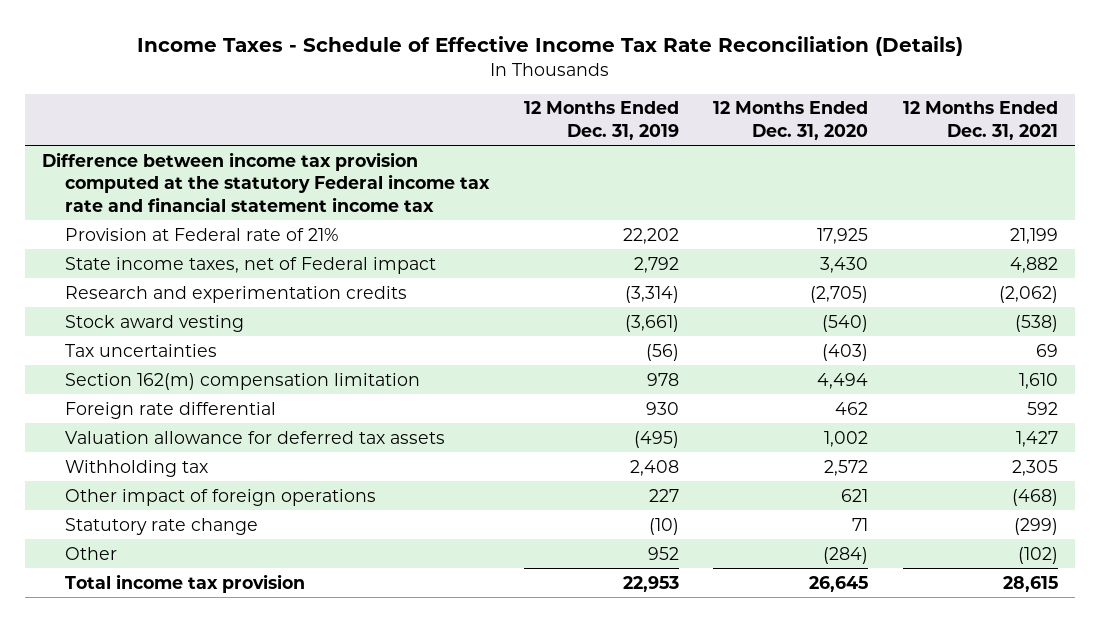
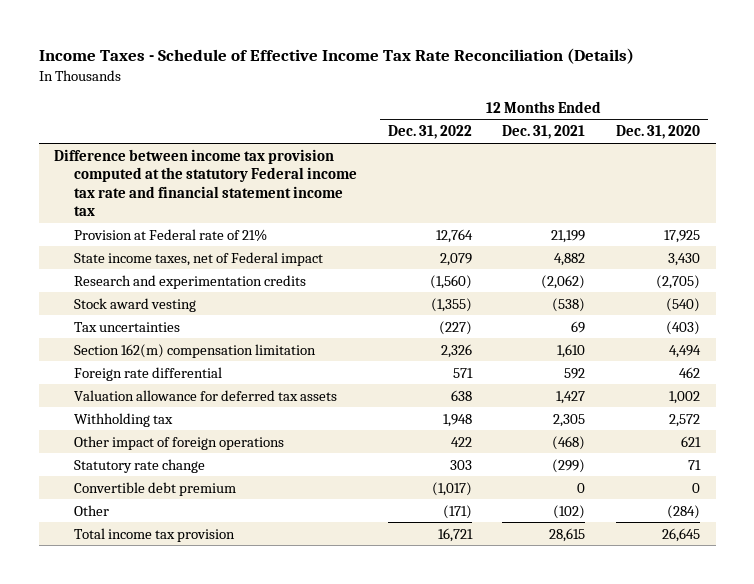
[523,101,679,140] 12 Months Ended Dec. 31, 2019 -> none
none -> [387,125,472,140] Dec. 31, 2022
none -> [73,481,236,496] Convertible debt premium

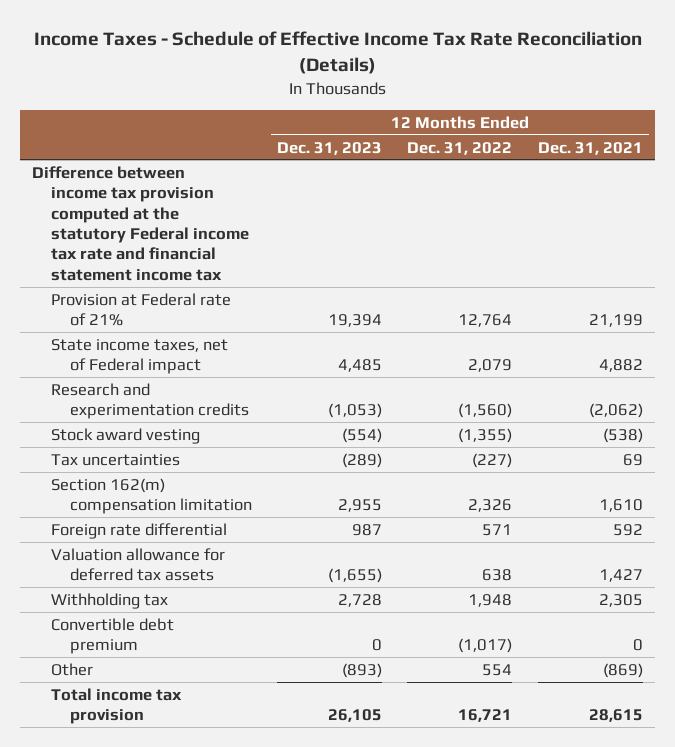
[616,125,701,140] Dec. 31, 2020 -> none
none -> [277,141,383,155] Dec. 31, 2023
[73,435,284,450] Other impact of foreign operations -> none
[73,458,205,473] Statutory rate change -> none
[442,504,472,519] (171) -> [482,663,513,676] 554
[553,504,586,519] (102) -> [602,662,643,678] (869)

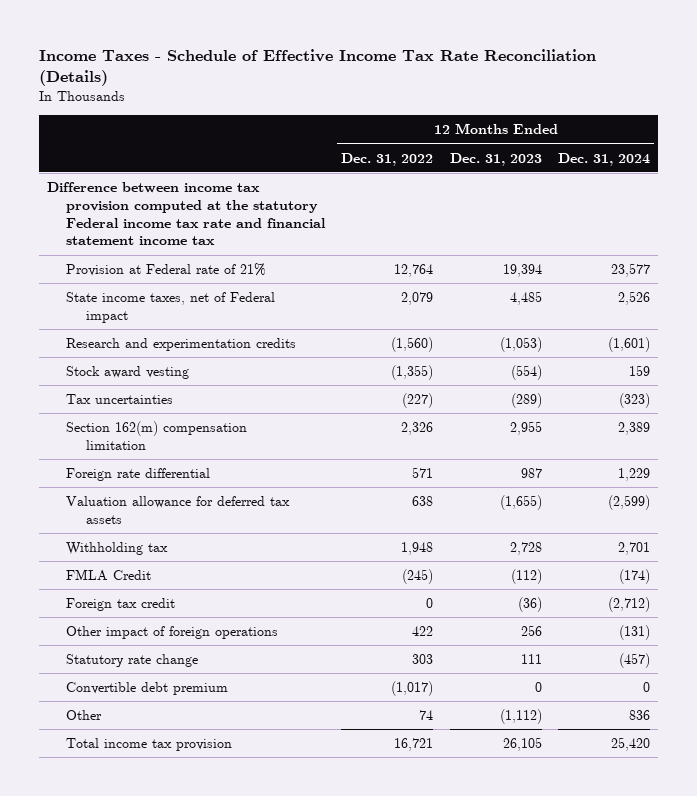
[537,141,643,155] Dec. 31, 2021 -> none
none -> [557,152,650,166] Dec. 31, 2024
none -> [66,568,152,581] FMLA Credit
none -> [66,597,176,611] Foreign tax credit
none -> [66,625,279,639] Other impact of foreign operations
none -> [66,653,199,667] Statutory rate change
[342,662,383,678] (893) -> [499,708,542,724] (1,112)
[482,663,513,676] 554 -> [419,709,434,720] 74

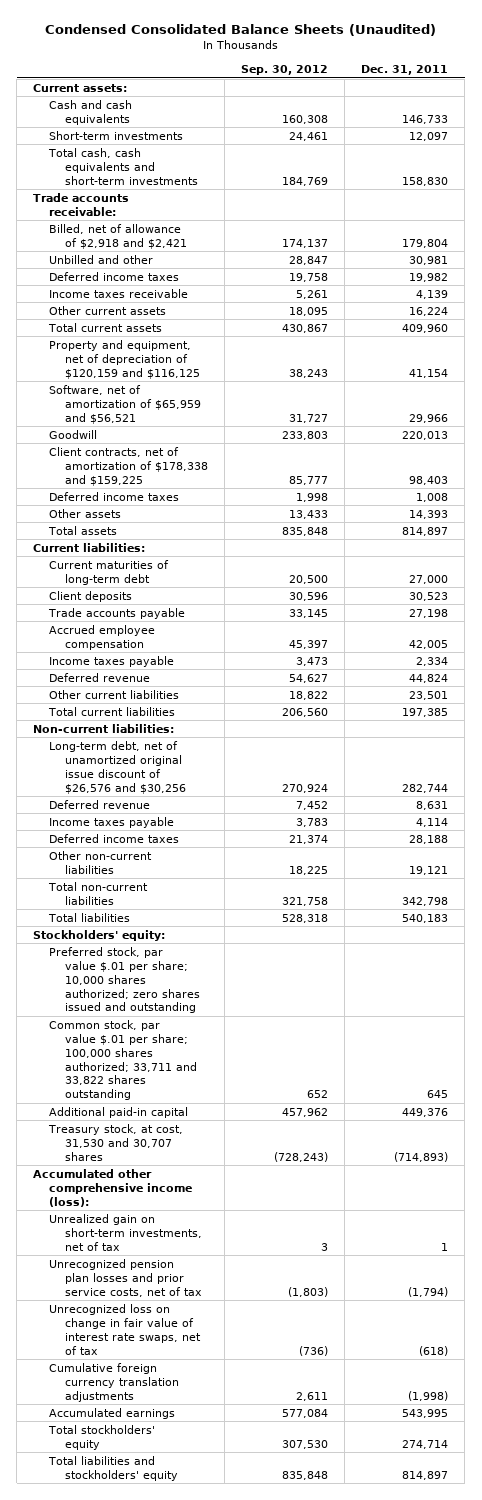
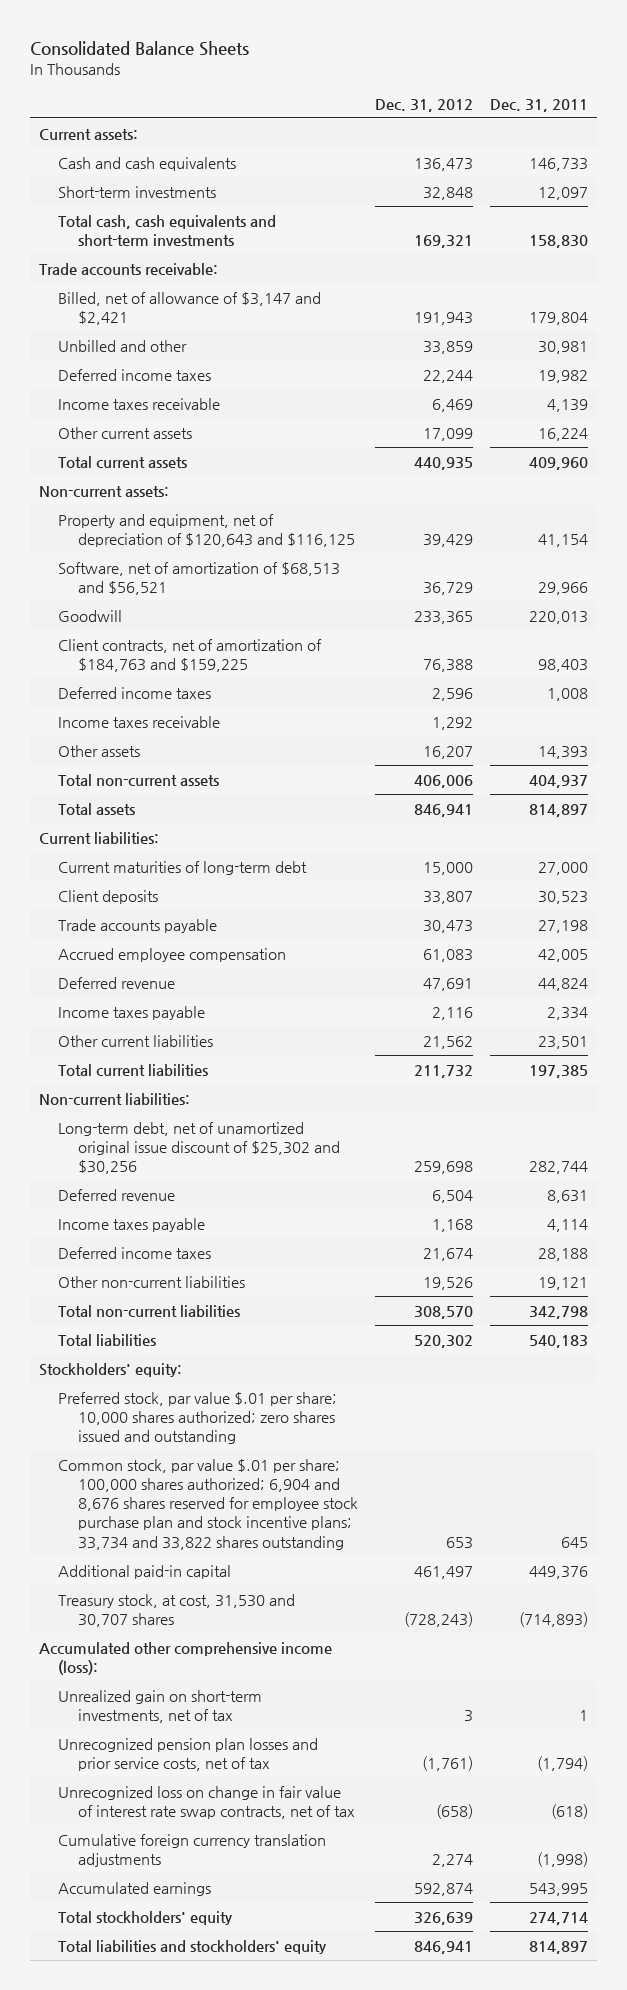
[44,24,436,37] Condensed Consolidated Balance Sheets (Unaudited) -> [30,40,250,56] Consolidated Balance Sheets
[241,65,329,76] Sep. 30, 2012 -> none
none -> [374,98,473,112] Dec. 31, 2012
[49,223,188,249] Billed, net of allowance of $2,918 and $2,421 -> [58,291,322,325] Billed, net of allowance of $3,147 and $2,421
none -> [39,485,170,497] Non-current assets:
[49,339,201,379] Property and equipment, net of depreciation of $120,159 and $116,125 -> [58,513,355,547] Property and equipment, net of depreciation of $120,643 and $116,125
[49,384,202,424] Software, net of amortization of $65,959 and $56,521 -> [58,561,341,595] Software, net of amortization of $68,513 and $56,521
[49,446,209,486] Client contracts, net of amortization of $178,338 and $159,225 -> [58,638,323,672] Client contracts, net of amortization of $184,763 and $159,225
none -> [58,715,221,728] Income taxes receivable
none -> [58,773,220,786] Total non-current assets
[49,655,175,667] Income taxes payable -> [58,1005,206,1020] Income taxes payable
[49,740,187,794] Long-term debt, net of unamortized original issue discount of $26,576 and $30,256 -> [58,1121,340,1175] Long-term debt, net of unamortized original issue discount of $25,302 and $30,256
[49,1019,198,1101] Common stock, par value $.01 per share; 100,000 shares authorized; 33,711 and 33,822 shares outstanding -> [58,1458,358,1550] Common stock, par value $.01 per share; 100,000 shares authorized; 6,904 and 8,676 shares reserved for employee stock purchase plan and stock incentive plans; 33,734 and 33,822 shares outstanding
[49,1303,202,1355] Unrecognized loss on change in fair value of interest rate swaps, net of tax -> [58,1785,355,1819] Unrecognized loss on change in fair value of interest rate swap contracts, net of tax

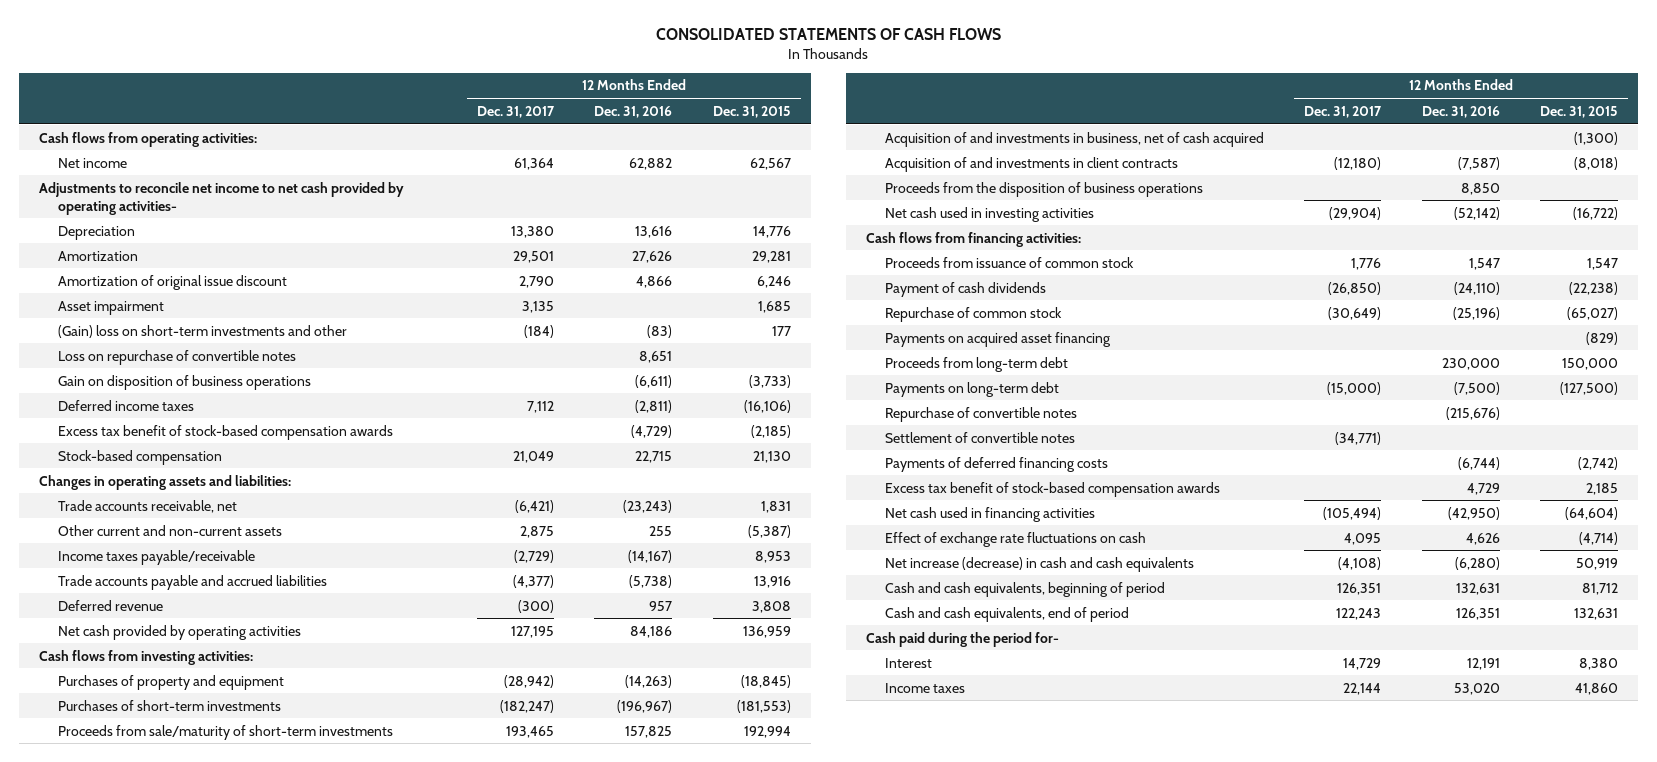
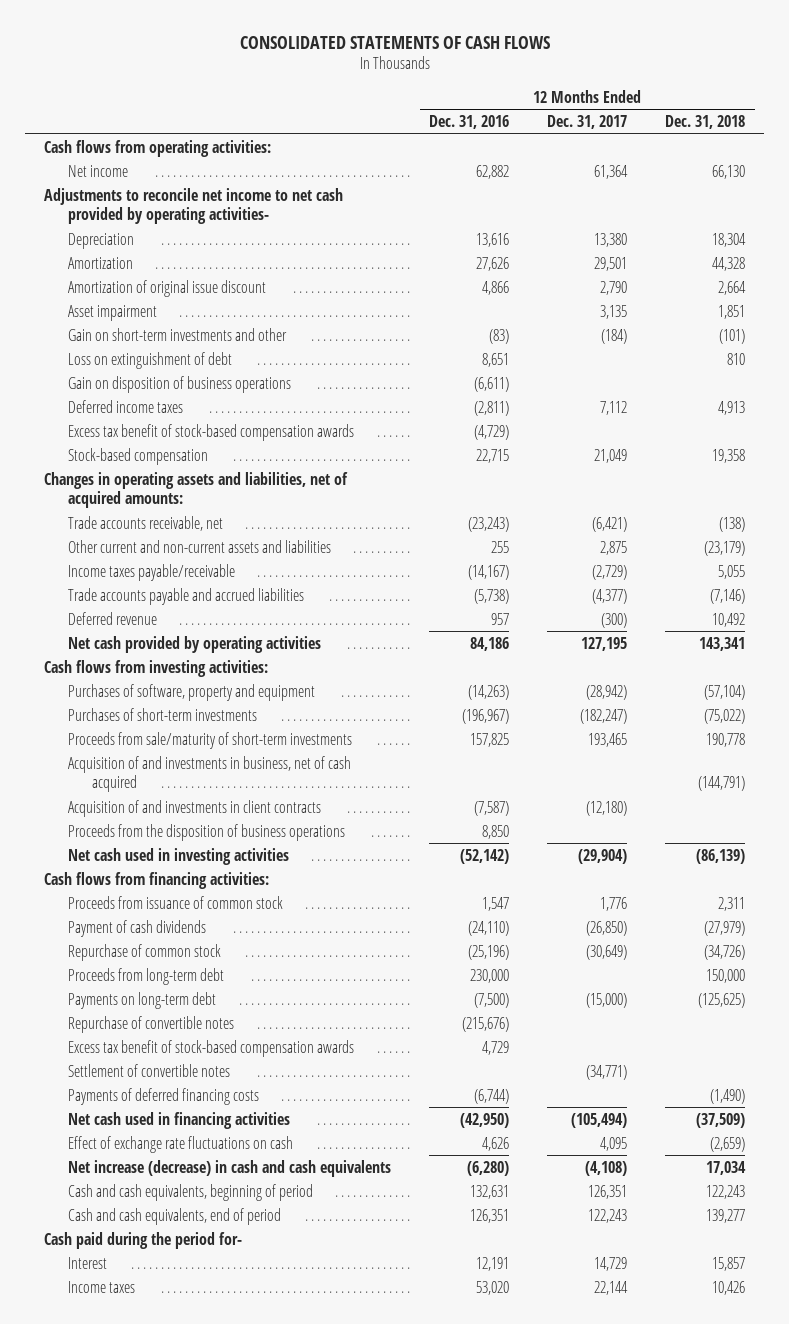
[712,105,791,118] Dec. 31, 2015 -> none
none -> [665,115,746,130] Dec. 31, 2018
[57,324,347,338] (Gain) loss on short-term investments and other -> [68,327,288,341] Gain on short-term investments and other
[57,349,296,365] Loss on repurchase of convertible notes -> [68,351,233,369] Loss on extinguishment of debt
[38,474,291,490] Changes in operating assets and liabilities: -> [43,471,348,509] Changes in operating assets and liabilities, net of acquired amounts:
[57,524,282,536] Other current and non-current assets -> [68,539,332,553] Other current and non-current assets and liabilities
[57,674,284,690] Purchases of property and equipment -> [68,683,316,701] Purchases of software, property and equipment
[884,331,1111,347] Payments on acquired asset financing -> none
[884,481,1220,497] Excess tax benefit of stock-based compensation awards -> [68,1039,355,1057] Excess tax benefit of stock-based compensation awards

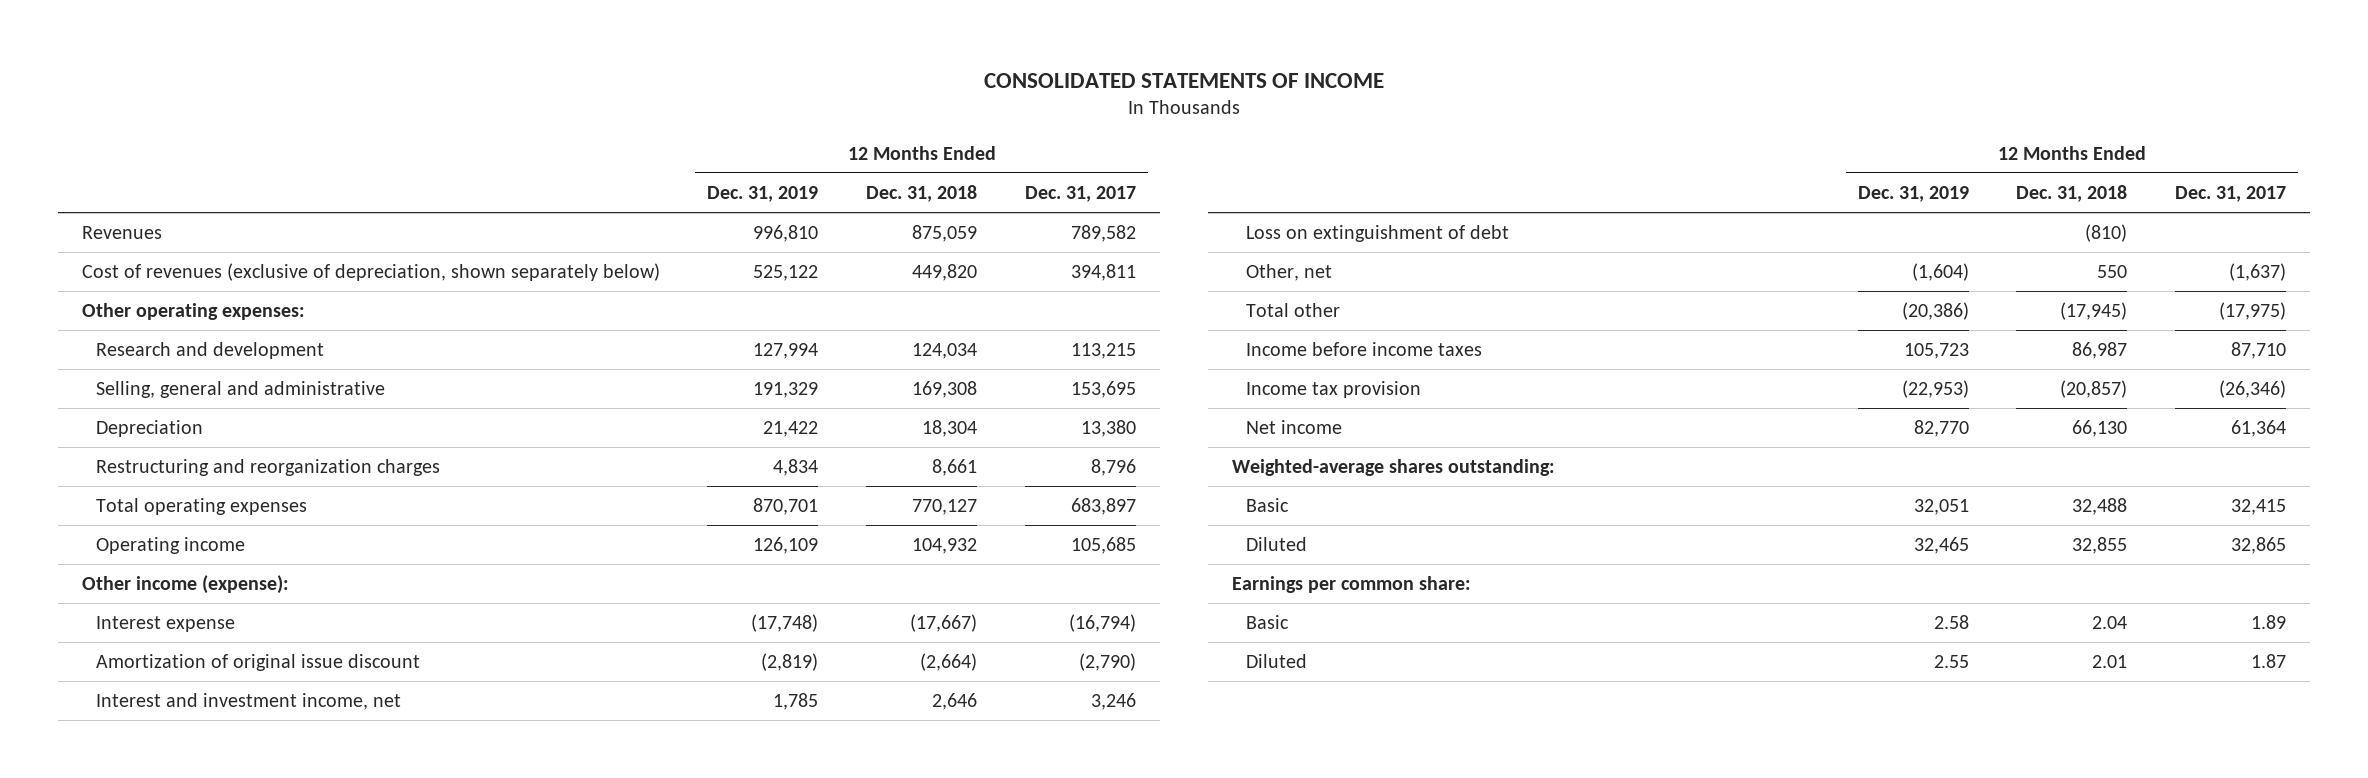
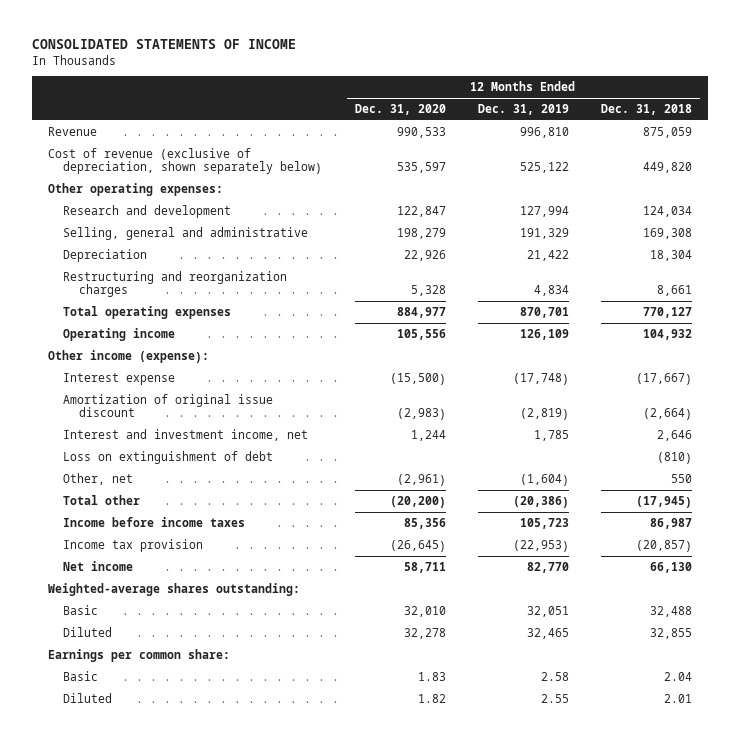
[1024,185,1136,202] Dec. 31, 2017 -> none
none -> [354,104,446,116] Dec. 31, 2020
[81,225,162,239] Revenues -> [47,126,97,136] Revenue
[81,262,660,281] Cost of revenues (exclusive of depreciation, shown separately below) -> [47,147,323,175] Cost of revenue (exclusive of depreciation, shown separately below)

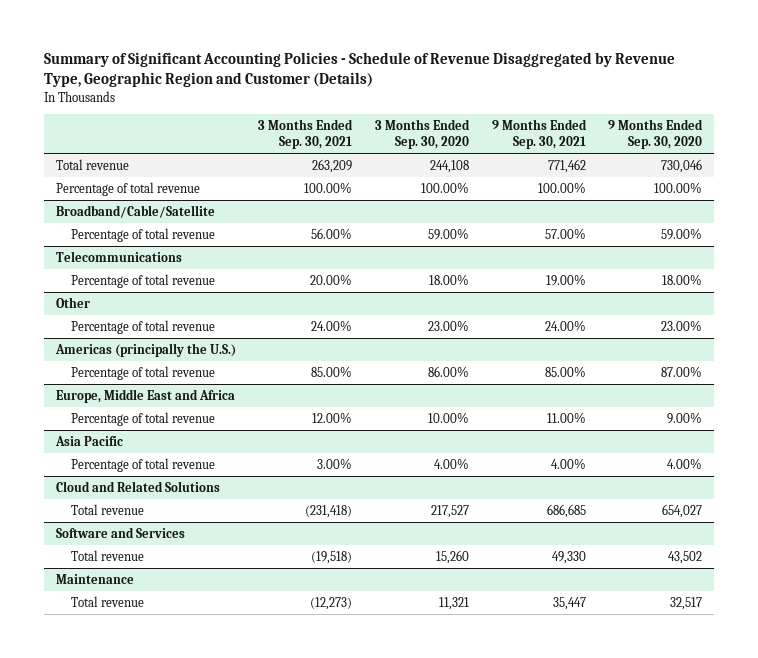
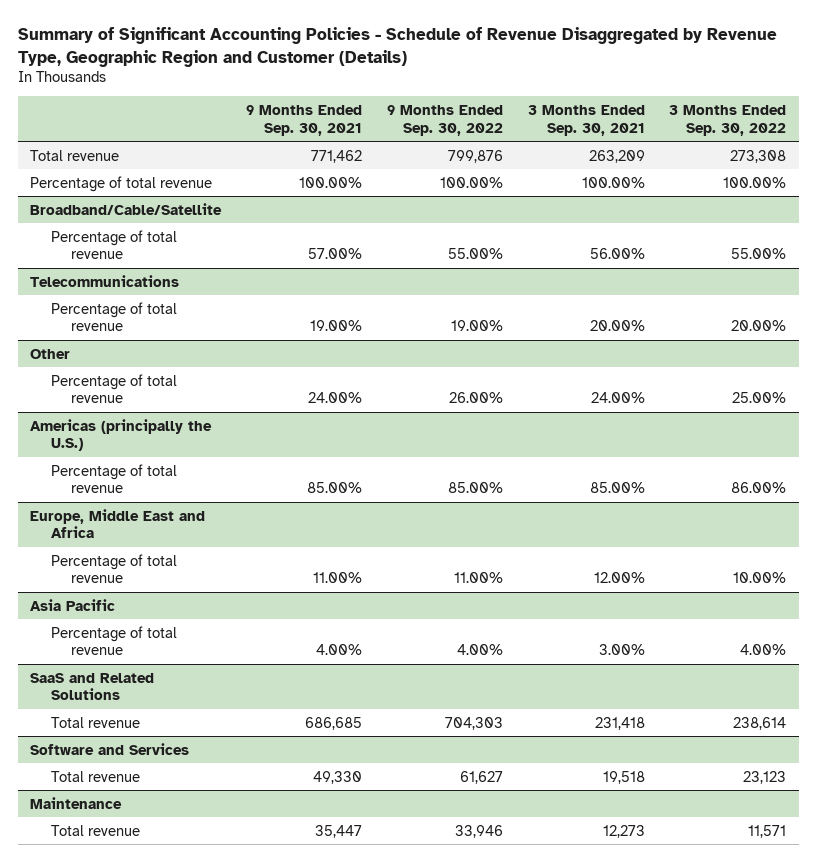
[375,119,471,149] 3 Months Ended Sep. 30, 2020 -> none
[608,119,704,149] 9 Months Ended Sep. 30, 2020 -> none
none -> [386,104,503,136] 9 Months Ended Sep. 30, 2022
none -> [669,104,787,136] 3 Months Ended Sep. 30, 2022
[55,480,220,492] Cloud and Related Solutions -> [30,672,155,701] SaaS and Related Solutions
[305,504,353,518] (231,418) -> [594,716,645,730] 231,418
[311,550,353,564] (19,518) -> [602,770,645,784] 19,518
[310,596,353,610] (12,273) -> [602,824,645,838] 12,273

